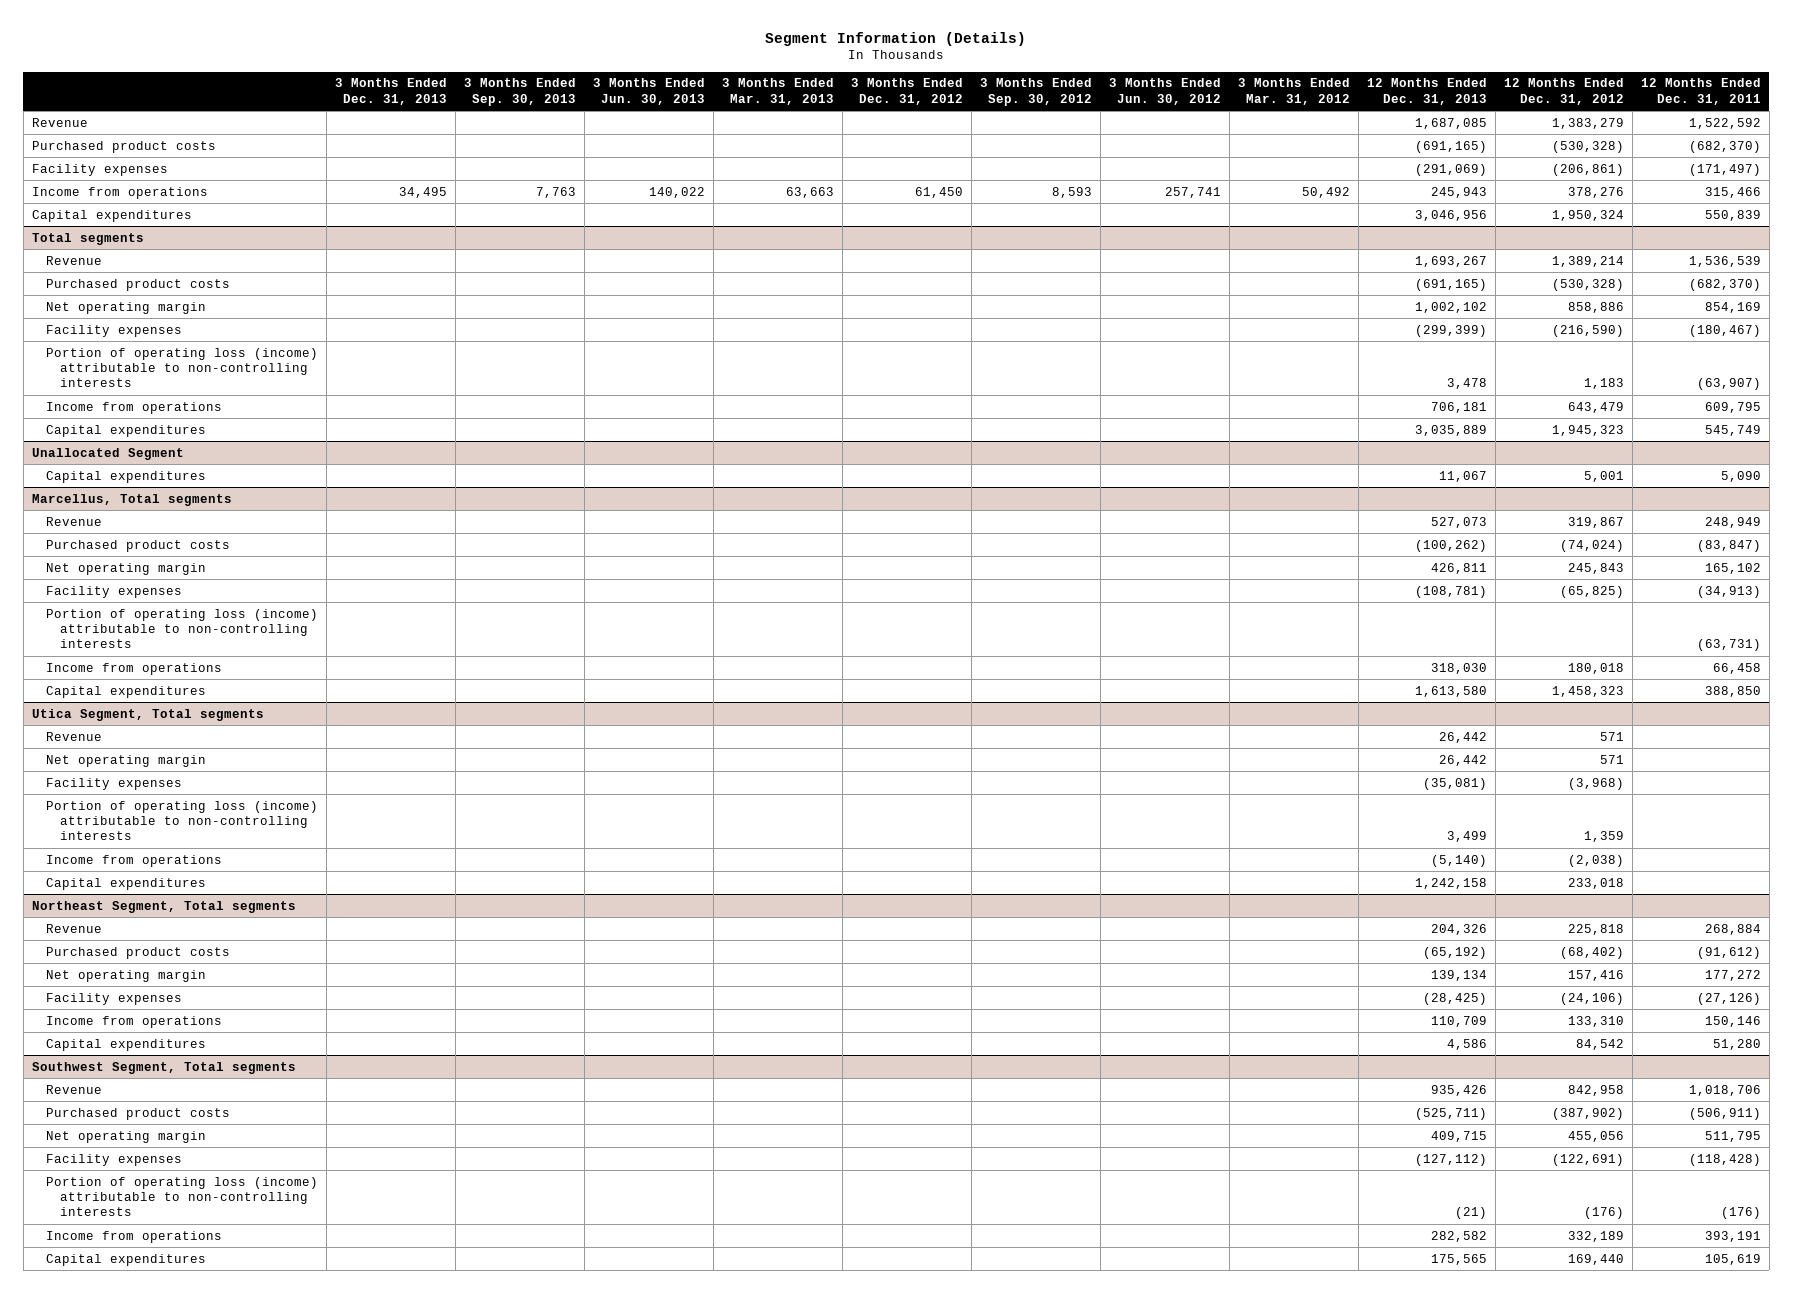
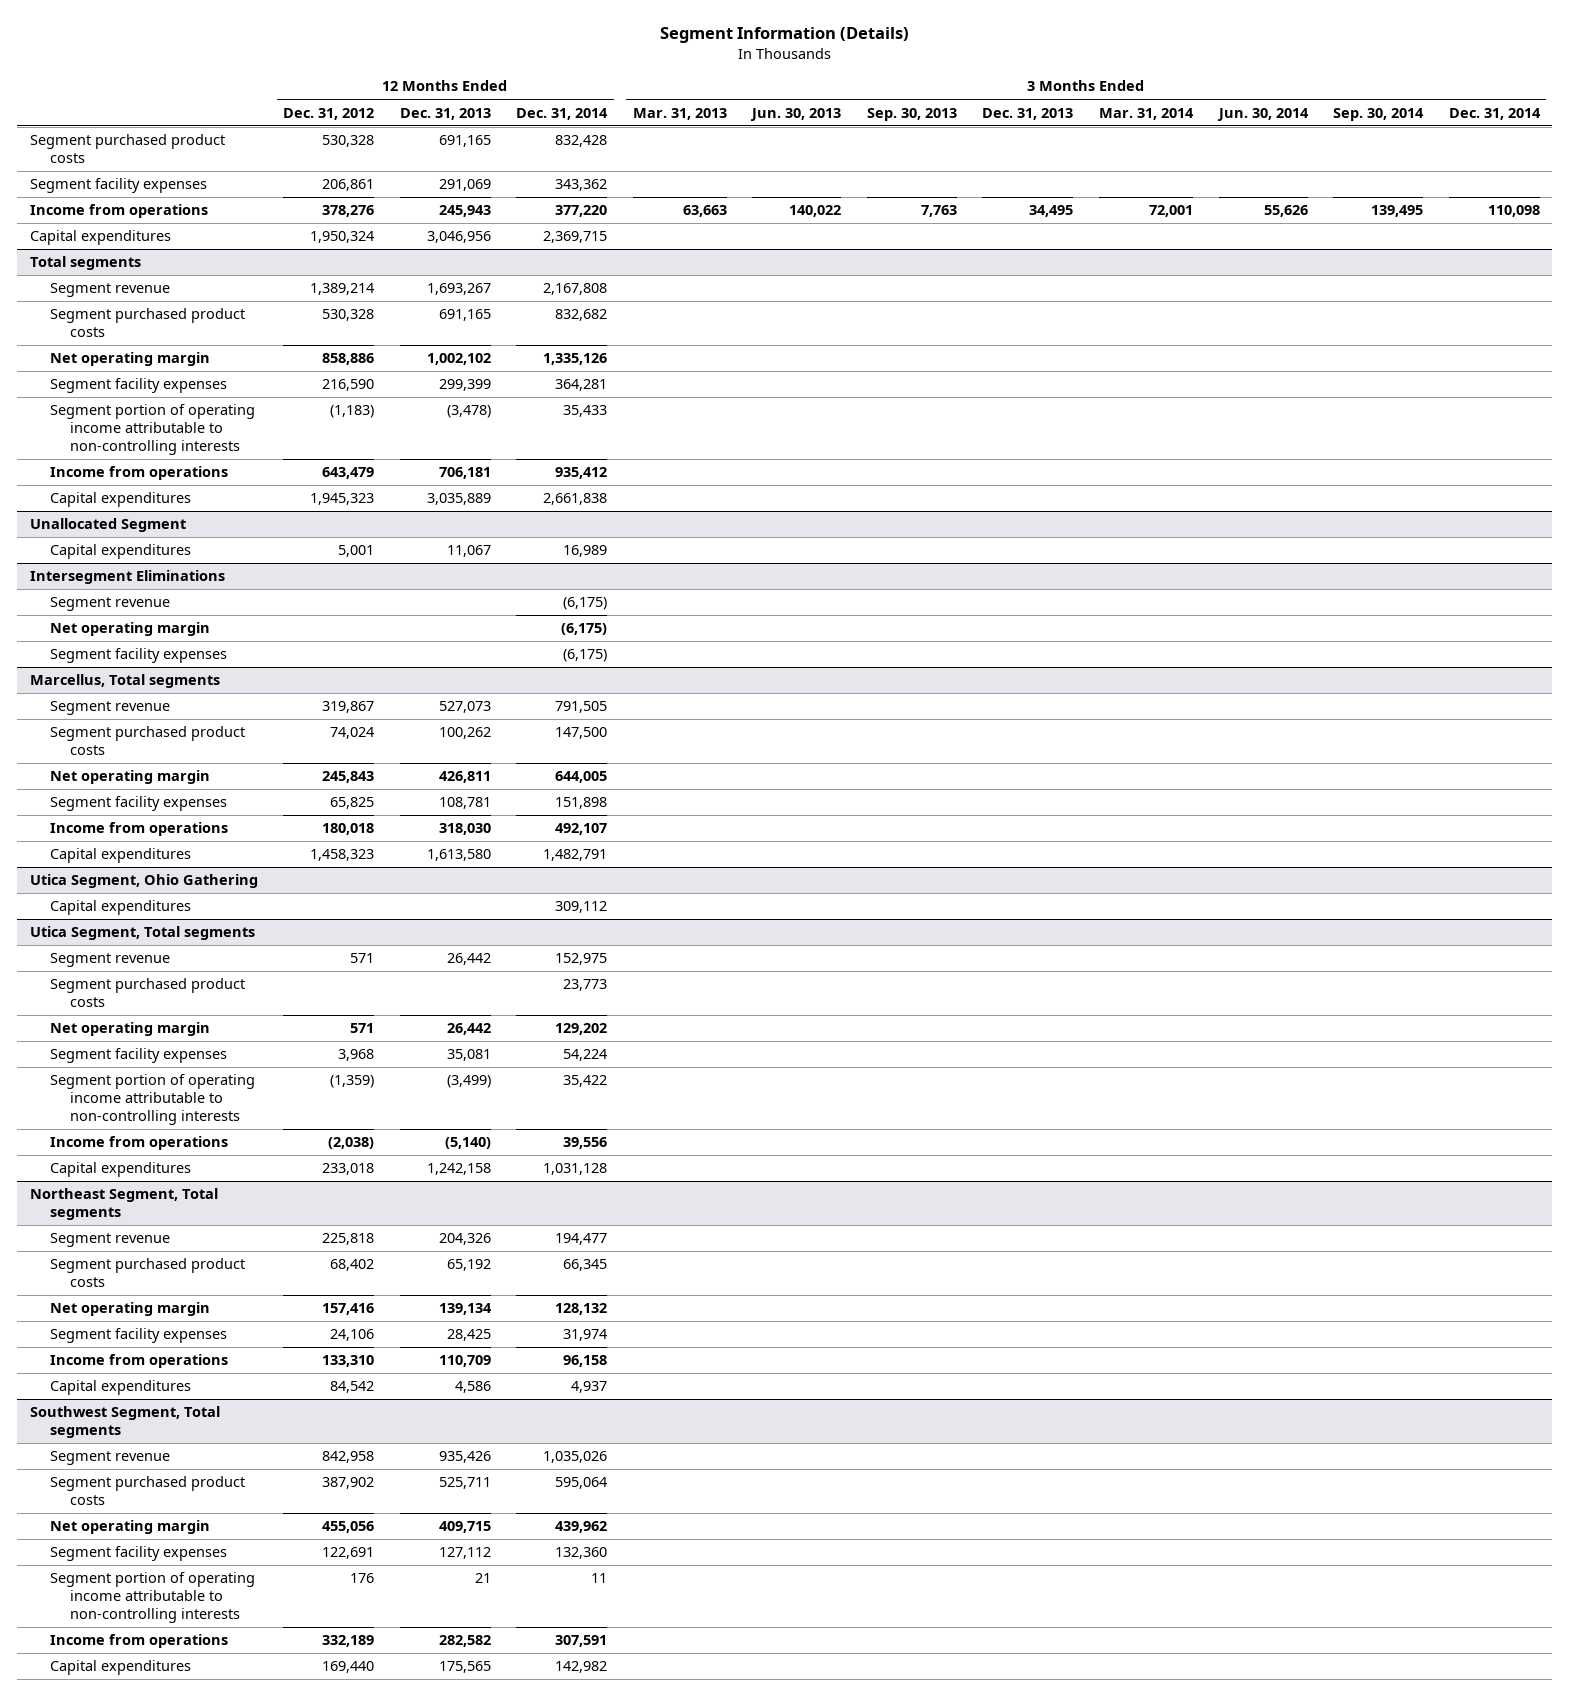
[851,78,964,105] 3 Months Ended Dec. 31, 2012 -> none
[980,78,1093,106] 3 Months Ended Sep. 30, 2012 -> none
[1109,78,1222,105] 3 Months Ended Jun. 30, 2012 -> none
[1237,78,1350,105] 3 Months Ended Mar. 31, 2012 -> none
[1640,78,1761,105] 12 Months Ended Dec. 31, 2011 -> none
none -> [516,107,609,120] Dec. 31, 2014
none -> [1098,107,1194,120] Mar. 31, 2014
none -> [1216,107,1309,121] Jun. 30, 2014
none -> [1333,107,1425,121] Sep. 30, 2014
none -> [1448,107,1541,120] Dec. 31, 2014
[31,117,88,127] Revenue -> none
[31,140,216,153] Purchased product costs -> [29,134,225,164] Segment purchased product costs
[1414,140,1487,153] (691,165) -> [438,135,491,148] 691,165
[1551,140,1624,153] (530,328) -> [322,135,375,148] 530,328
[31,163,168,176] Facility expenses -> [29,178,207,194] Segment facility expenses
[1414,163,1487,176] (291,069) -> [438,179,491,192] 291,069
[1551,163,1624,176] (206,861) -> [322,179,375,192] 206,861
[46,255,103,265] Revenue -> [49,283,170,298] Segment revenue
[46,278,231,291] Purchased product costs -> [49,308,245,338] Segment purchased product costs
[1414,278,1487,291] (691,165) -> [438,309,491,322] 691,165
[1551,278,1624,291] (530,328) -> [322,309,375,322] 530,328
[46,324,183,337] Facility expenses -> [49,378,227,394] Segment facility expenses
[1414,324,1487,337] (299,399) -> [438,379,491,392] 299,399
[1551,324,1624,337] (216,590) -> [322,379,375,392] 216,590
[46,347,319,388] Portion of operating loss (income) attributable to non-controlling interests -> [49,404,255,456] Segment portion of operating income attributable to non-controlling interests
[1446,378,1487,390] 3,478 -> [446,405,491,419] (3,478)
[1583,378,1624,390] 1,183 -> [330,405,375,419] (1,183)
none -> [29,570,225,585] Intersegment Eliminations
none -> [49,597,170,612] Segment revenue
none -> [49,622,210,637] Net operating margin
none -> [49,648,227,664] Segment facility expenses
[46,516,103,526] Revenue -> [49,701,170,716] Segment revenue
[46,539,231,552] Purchased product costs -> [49,726,245,756] Segment purchased product costs
[1414,539,1487,552] (100,262) -> [438,727,491,740] 100,262
[1559,539,1624,552] (74,024) -> [330,727,375,740] 74,024
[46,608,319,649] Portion of operating loss (income) attributable to non-controlling interests -> none
[46,585,183,598] Facility expenses -> [49,796,227,812] Segment facility expenses
[1414,585,1487,598] (108,781) -> [438,797,491,810] 108,781
[1559,585,1624,598] (65,825) -> [330,797,375,810] 65,825
none -> [29,874,258,889] Utica Segment, Ohio Gathering
none -> [49,900,191,916] Capital expenditures
[46,731,103,741] Revenue -> [49,953,170,968] Segment revenue
none -> [49,978,245,1008] Segment purchased product costs
[46,777,183,790] Facility expenses -> [49,1048,227,1064] Segment facility expenses
[1422,777,1487,790] (35,081) -> [446,1049,491,1062] 35,081
[1567,777,1624,790] (3,968) -> [338,1049,375,1062] 3,968
[46,800,319,841] Portion of operating loss (income) attributable to non-controlling interests -> [49,1074,255,1126] Segment portion of operating income attributable to non-controlling interests
[1446,831,1487,843] 3,499 -> [446,1075,491,1089] (3,499)
[1583,831,1624,843] 1,359 -> [330,1075,375,1089] (1,359)
[46,923,103,933] Revenue -> [49,1233,170,1248] Segment revenue
[46,946,231,959] Purchased product costs -> [49,1258,245,1288] Segment purchased product costs
[1422,946,1487,959] (65,192) -> [446,1259,491,1272] 65,192
[1559,946,1624,959] (68,402) -> [330,1259,375,1272] 68,402
[46,992,183,1005] Facility expenses -> [49,1328,227,1344] Segment facility expenses
[1422,992,1487,1005] (28,425) -> [446,1329,491,1342] 28,425
[1559,992,1624,1005] (24,106) -> [330,1329,375,1342] 24,106
[46,1084,103,1094] Revenue -> [49,1451,170,1466] Segment revenue
[46,1107,231,1120] Purchased product costs -> [49,1476,245,1506] Segment purchased product costs
[1414,1107,1487,1120] (525,711) -> [438,1477,491,1490] 525,711
[1551,1107,1624,1120] (387,902) -> [322,1477,375,1490] 387,902
[46,1153,183,1166] Facility expenses -> [49,1546,227,1562] Segment facility expenses
[1414,1153,1487,1166] (127,112) -> [438,1547,491,1560] 127,112
[1551,1153,1624,1166] (122,691) -> [322,1547,375,1560] 122,691
[46,1176,319,1217] Portion of operating loss (income) attributable to non-controlling interests -> [49,1572,255,1624] Segment portion of operating income attributable to non-controlling interests
[1454,1207,1487,1220] (21) -> [474,1573,491,1584] 21
[1583,1207,1624,1220] (176) -> [350,1573,375,1584] 176

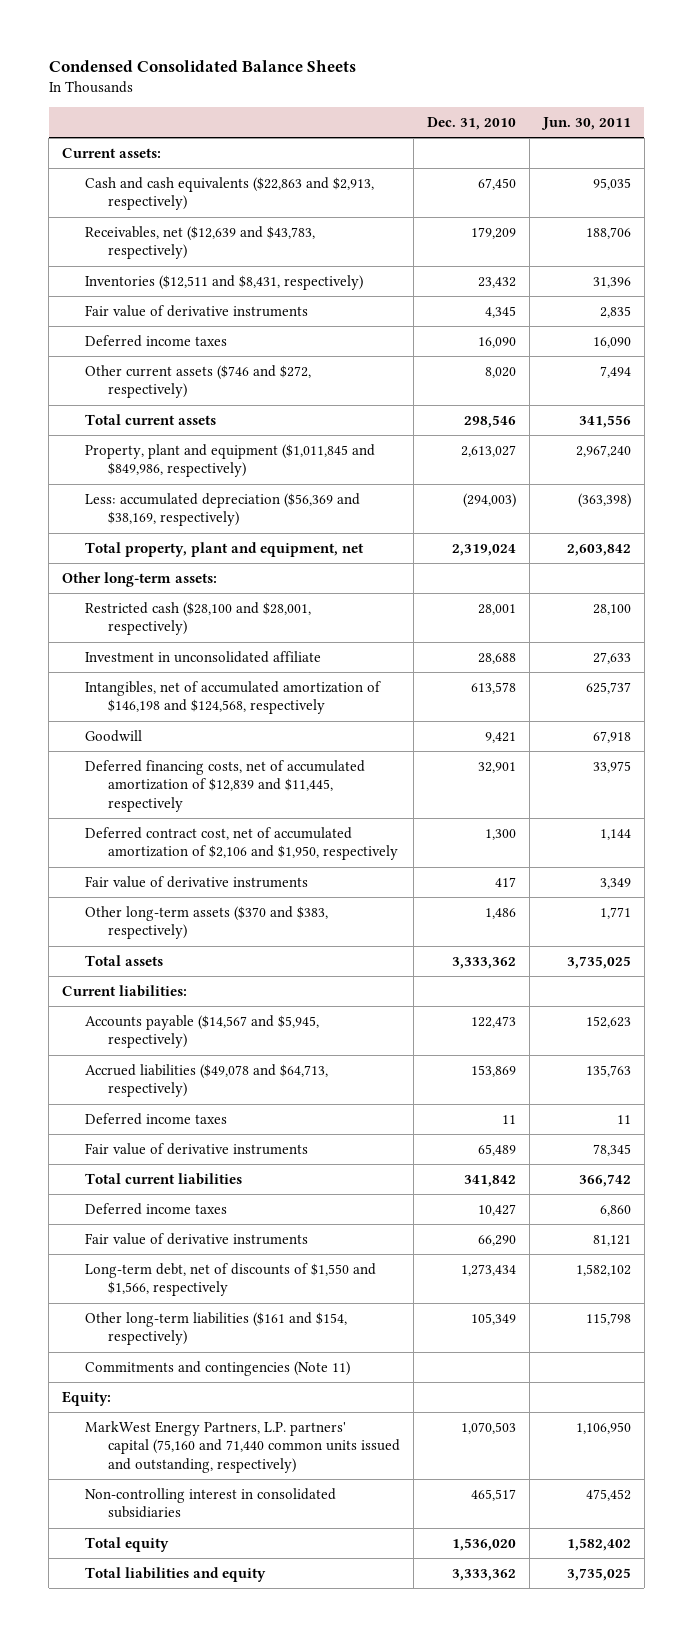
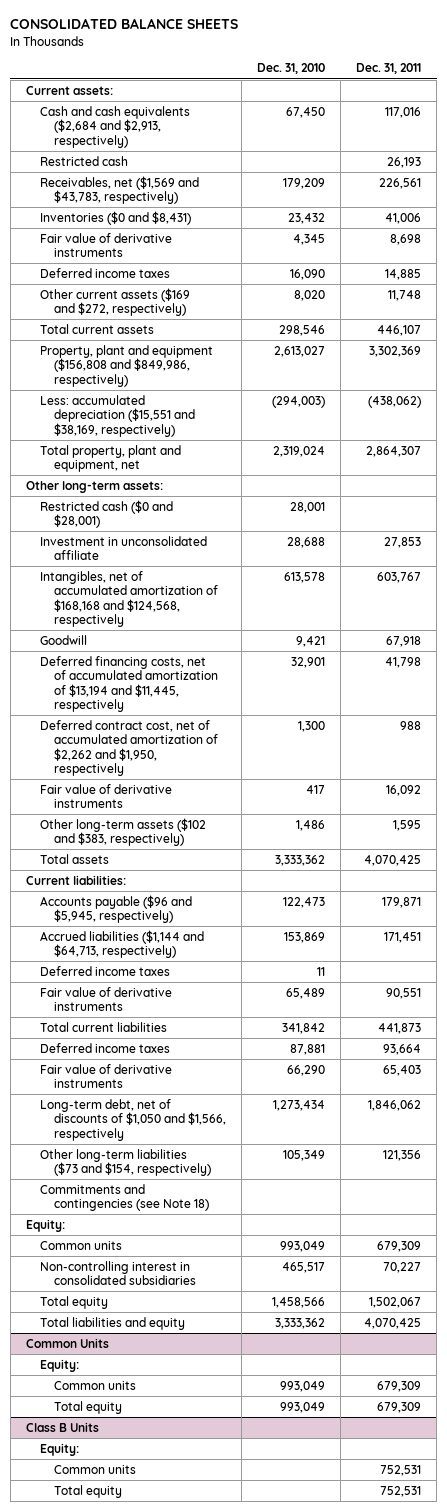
[48,60,356,73] Condensed Consolidated Balance Sheets -> [10,18,239,30] CONSOLIDATED BALANCE SHEETS
[540,116,631,130] Jun. 30, 2011 -> none
none -> [355,63,421,75] Dec. 31, 2011
[85,176,375,211] Cash and cash equivalents ($22,863 and $2,913, respectively) -> [39,105,190,148] Cash and cash equivalents ($2,684 and $2,913, respectively)
none -> [39,155,128,166] Restricted cash
[85,225,316,260] Receivables, net ($12,639 and $43,783, respectively) -> [39,175,199,205] Receivables, net ($1,569 and $43,783, respectively)
[85,274,364,290] Inventories ($12,511 and $8,431, respectively) -> [39,210,191,225] Inventories ($0 and $8,431)
[85,364,312,399] Other current assets ($746 and $272, respectively) -> [39,287,190,317] Other current assets ($169 and $272, respectively)
[85,443,376,478] Property, plant and equipment ($1,011,845 and $849,986, respectively) -> [39,344,213,387] Property, plant and equipment ($156,808 and $849,986, respectively)
[85,492,361,527] Less: accumulated depreciation ($56,369 and $38,169, respectively) -> [39,394,195,437] Less: accumulated depreciation ($15,551 and $38,169, respectively)
[85,601,312,636] Restricted cash ($28,100 and $28,001, respectively) -> [39,499,173,529] Restricted cash ($0 and $28,001)
[85,680,382,715] Intangibles, net of accumulated amortization of $146,198 and $124,568, respectively -> [39,570,218,627] Intangibles, net of accumulated amortization of $168,168 and $124,568, respectively
[85,759,366,812] Deferred financing costs, net of accumulated amortization of $12,839 and $11,445, respectively -> [39,655,218,712] Deferred financing costs, net of accumulated amortization of $13,194 and $11,445, respectively
[85,826,399,861] Deferred contract cost, net of accumulated amortization of $2,106 and $1,950, respectively -> [39,719,218,776] Deferred contract cost, net of accumulated amortization of $2,262 and $1,950, respectively
[85,905,329,940] Other long-term assets ($370 and $383, respectively) -> [39,817,206,847] Other long-term assets ($102 and $383, respectively)
[85,1014,320,1049] Accounts payable ($14,567 and $5,945, respectively) -> [39,894,192,924] Accounts payable ($96 and $5,945, respectively)
[85,1063,329,1098] Accrued liabilities ($49,078 and $64,713, respectively) -> [39,929,204,959] Accrued liabilities ($1,144 and $64,713, respectively)
[478,1203,517,1216] 10,427 -> [289,1043,325,1055] 87,881
[85,1262,377,1297] Long-term debt, net of discounts of $1,550 and $1,566, respectively -> [39,1098,226,1141] Long-term debt, net of discounts of $1,050 and $1,566, respectively
[85,1311,348,1346] Other long-term liabilities ($161 and $154, respectively) -> [39,1148,211,1177] Other long-term liabilities ($73 and $154, respectively)
[85,1360,351,1376] Commitments and contingencies (Note 11) -> [39,1183,209,1212] Commitments and contingencies (see Note 18)
[85,1420,401,1473] MarkWest Energy Partners, L.P. partners' capital (75,160 and 71,440 common units issued and outstanding, respectively) -> none
none -> [39,1240,122,1250] Common units
[452,1537,517,1551] 1,536,020 -> [271,1296,325,1308] 1,458,566
none -> [25,1337,109,1348] Common Units
none -> [39,1358,79,1372] Equity:
none -> [53,1380,136,1390] Common units
none -> [53,1400,122,1414] Total equity
none -> [25,1421,99,1432] Class B Units
none -> [39,1442,79,1456] Equity:
none -> [53,1464,136,1474] Common units
none -> [53,1484,122,1498] Total equity

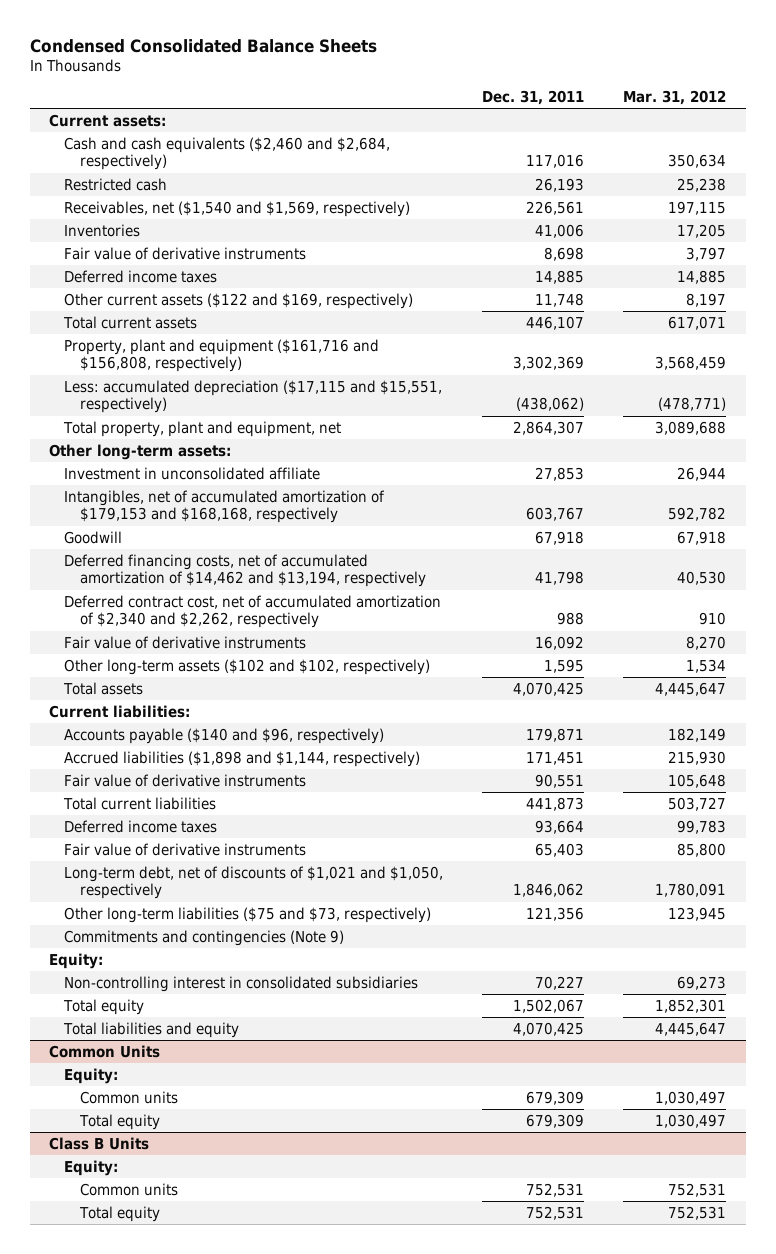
[10,18,239,30] CONSOLIDATED BALANCE SHEETS -> [29,39,377,54] Condensed Consolidated Balance Sheets
[256,63,325,75] Dec. 31, 2010 -> none
none -> [623,90,727,106] Mar. 31, 2012
[39,105,190,148] Cash and cash equivalents ($2,684 and $2,913, respectively) -> [64,136,391,171] Cash and cash equivalents ($2,460 and $2,684, respectively)
[39,175,199,205] Receivables, net ($1,569 and $43,783, respectively) -> [64,200,411,217] Receivables, net ($1,540 and $1,569, respectively)
[39,210,191,225] Inventories ($0 and $8,431) -> [64,223,141,237] Inventories
[39,287,190,317] Other current assets ($169 and $272, respectively) -> [64,292,414,309] Other current assets ($122 and $169, respectively)
[39,344,213,387] Property, plant and equipment ($156,808 and $849,986, respectively) -> [64,338,380,373] Property, plant and equipment ($161,716 and $156,808, respectively)
[39,394,195,437] Less: accumulated depreciation ($15,551 and $38,169, respectively) -> [64,379,443,414] Less: accumulated depreciation ($17,115 and $15,551, respectively)
[39,499,173,529] Restricted cash ($0 and $28,001) -> none
[39,570,218,627] Intangibles, net of accumulated amortization of $168,168 and $124,568, respectively -> [64,489,386,524] Intangibles, net of accumulated amortization of $179,153 and $168,168, respectively
[39,655,218,712] Deferred financing costs, net of accumulated amortization of $13,194 and $11,445, respectively -> [64,553,426,588] Deferred financing costs, net of accumulated amortization of $14,462 and $13,194, respectively
[39,719,218,776] Deferred contract cost, net of accumulated amortization of $2,262 and $1,950, respectively -> [64,594,442,629] Deferred contract cost, net of accumulated amortization of $2,340 and $2,262, respectively
[39,817,206,847] Other long-term assets ($102 and $383, respectively) -> [64,658,431,675] Other long-term assets ($102 and $102, respectively)
[39,965,170,976] Deferred income taxes -> none
[39,894,192,924] Accounts payable ($96 and $5,945, respectively) -> [64,727,385,744] Accounts payable ($140 and $96, respectively)
[39,929,204,959] Accrued liabilities ($1,144 and $64,713, respectively) -> [64,750,421,767] Accrued liabilities ($1,898 and $1,144, respectively)
[39,1098,226,1141] Long-term debt, net of discounts of $1,050 and $1,566, respectively -> [64,865,444,900] Long-term debt, net of discounts of $1,021 and $1,050, respectively
[39,1148,211,1177] Other long-term liabilities ($73 and $154, respectively) -> [64,906,432,923] Other long-term liabilities ($75 and $73, respectively)
[39,1183,209,1212] Commitments and contingencies (see Note 18) -> [64,929,345,946] Commitments and contingencies (Note 9)
[39,1240,122,1250] Common units -> none

